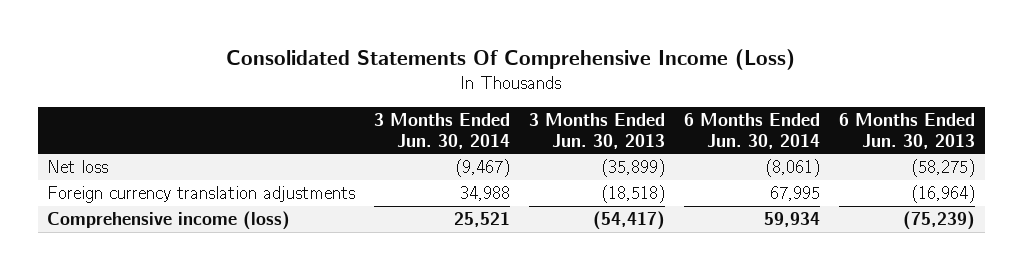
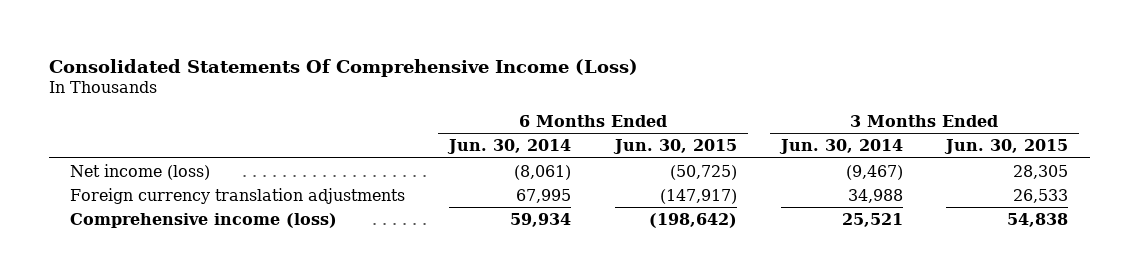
[529,113,666,149] 3 Months Ended Jun. 30, 2013 -> none
[839,113,976,149] 6 Months Ended Jun. 30, 2013 -> none
none -> [612,139,737,155] Jun. 30, 2015
none -> [944,139,1069,155] Jun. 30, 2015
[47,160,109,174] Net loss -> [70,163,211,180] Net income (loss)

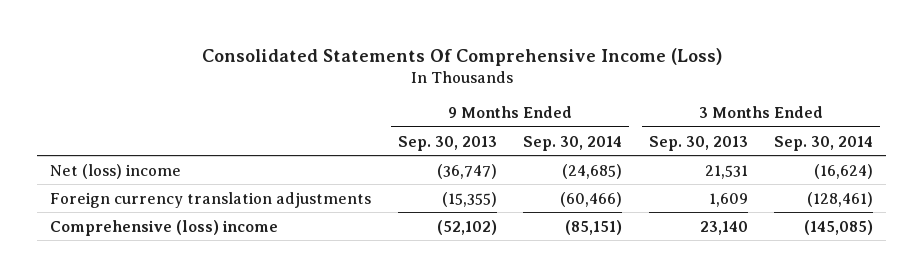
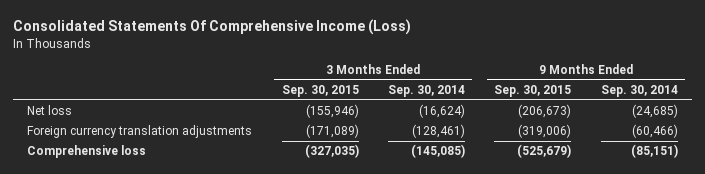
[397,135,497,151] Sep. 30, 2013 -> none
[648,135,748,151] Sep. 30, 2013 -> none
none -> [281,85,359,98] Sep. 30, 2015
none -> [494,85,572,98] Sep. 30, 2015
[50,163,182,179] Net (loss) income -> [27,105,73,116] Net loss
[50,219,279,236] Comprehensive (loss) income -> [27,145,147,159] Comprehensive loss

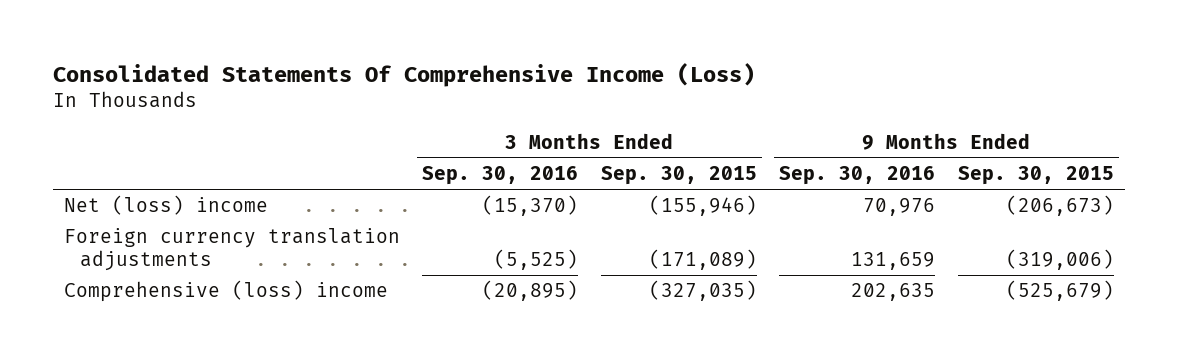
[387,85,465,98] Sep. 30, 2014 -> none
[600,85,678,98] Sep. 30, 2014 -> none
none -> [422,166,579,186] Sep. 30, 2016
none -> [779,166,936,186] Sep. 30, 2016
[27,105,73,116] Net loss -> [63,195,268,216] Net (loss) income
[27,145,147,159] Comprehensive loss -> [63,280,388,303] Comprehensive (loss) income

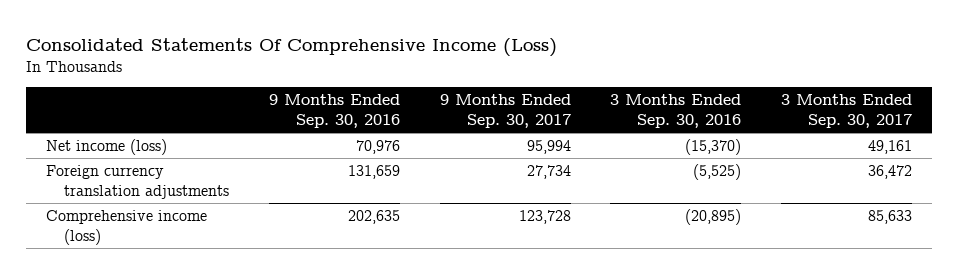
[600,166,757,186] Sep. 30, 2015 -> none
[957,166,1114,186] Sep. 30, 2015 -> none
none -> [439,94,571,129] 9 Months Ended Sep. 30, 2017
none -> [780,94,912,129] 3 Months Ended Sep. 30, 2017
[63,195,268,216] Net (loss) income -> [46,138,168,155] Net income (loss)
[63,280,388,303] Comprehensive (loss) income -> [46,209,208,245] Comprehensive income (loss)

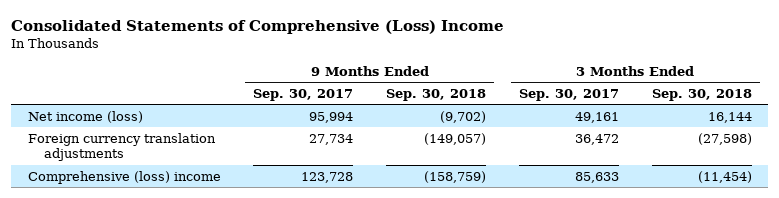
[26,37,558,57] Consolidated Statements Of Comprehensive Income (Loss) -> [11,19,505,34] Consolidated Statements of Comprehensive (Loss) Income
[269,94,401,129] 9 Months Ended Sep. 30, 2016 -> none
[610,94,742,129] 3 Months Ended Sep. 30, 2016 -> none
none -> [386,89,487,102] Sep. 30, 2018
none -> [651,89,752,102] Sep. 30, 2018
[46,209,208,245] Comprehensive income (loss) -> [27,170,221,184] Comprehensive (loss) income

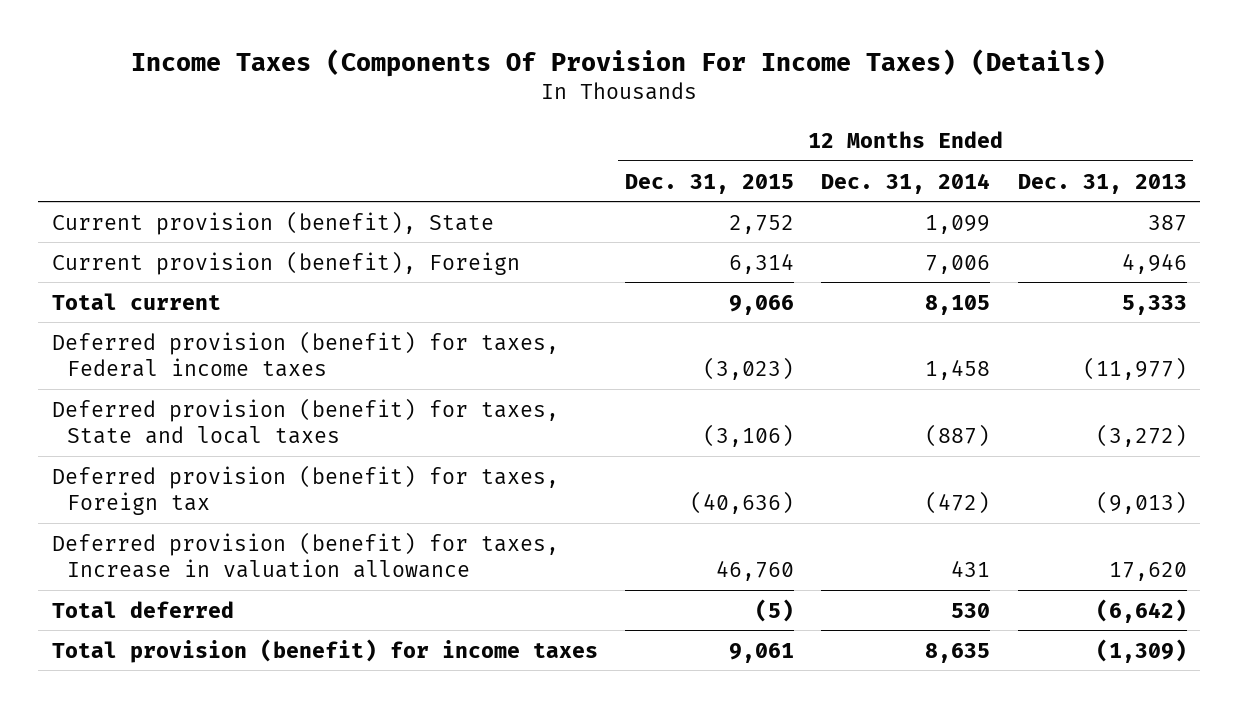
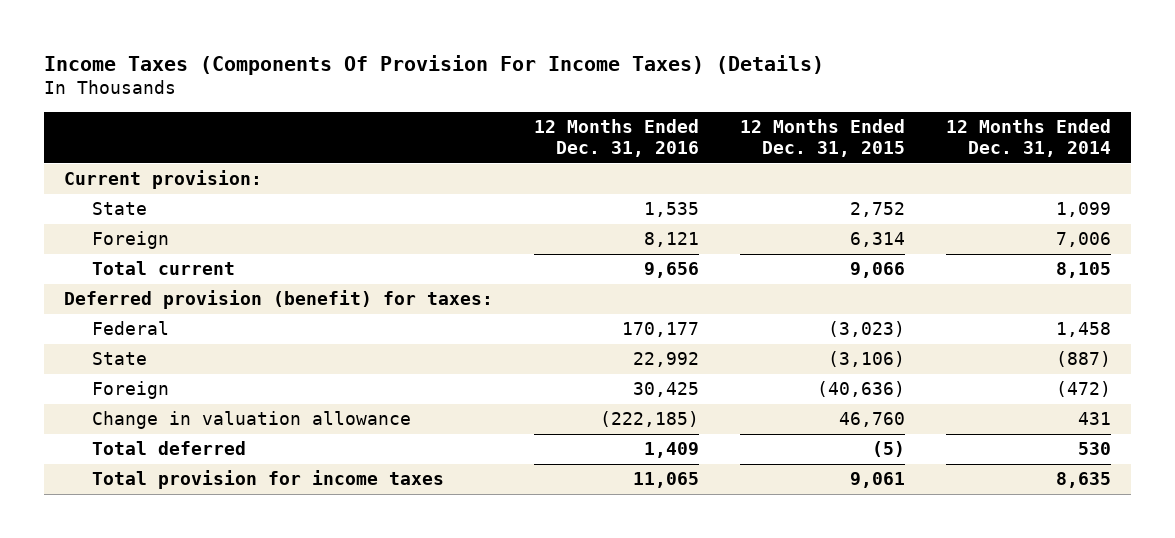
[1017,173,1187,194] Dec. 31, 2013 -> none
none -> [534,118,700,158] 12 Months Ended Dec. 31, 2016
none -> [64,170,263,190] Current provision:
[51,210,494,235] Current provision (benefit), State -> [91,202,147,216] State
[51,250,520,275] Current provision (benefit), Foreign -> [91,231,169,250] Foreign
none -> [64,290,494,310] Deferred provision (benefit) for taxes:
[51,330,559,378] Deferred provision (benefit) for taxes, Federal income taxes -> [91,321,169,336] Federal
[51,397,559,445] Deferred provision (benefit) for taxes, State and local taxes -> [91,352,147,366] State
[51,464,559,516] Deferred provision (benefit) for taxes, Foreign tax -> [91,381,169,400] Foreign
[51,531,559,579] Deferred provision (benefit) for taxes, Increase in valuation allowance -> [91,411,411,430] Change in valuation allowance
[51,638,598,663] Total provision (benefit) for income taxes -> [91,470,444,490] Total provision for income taxes

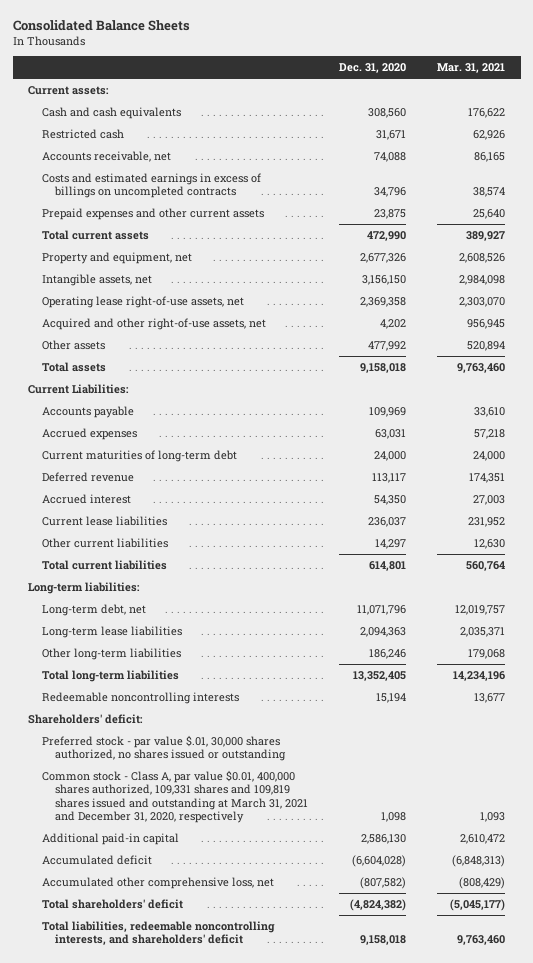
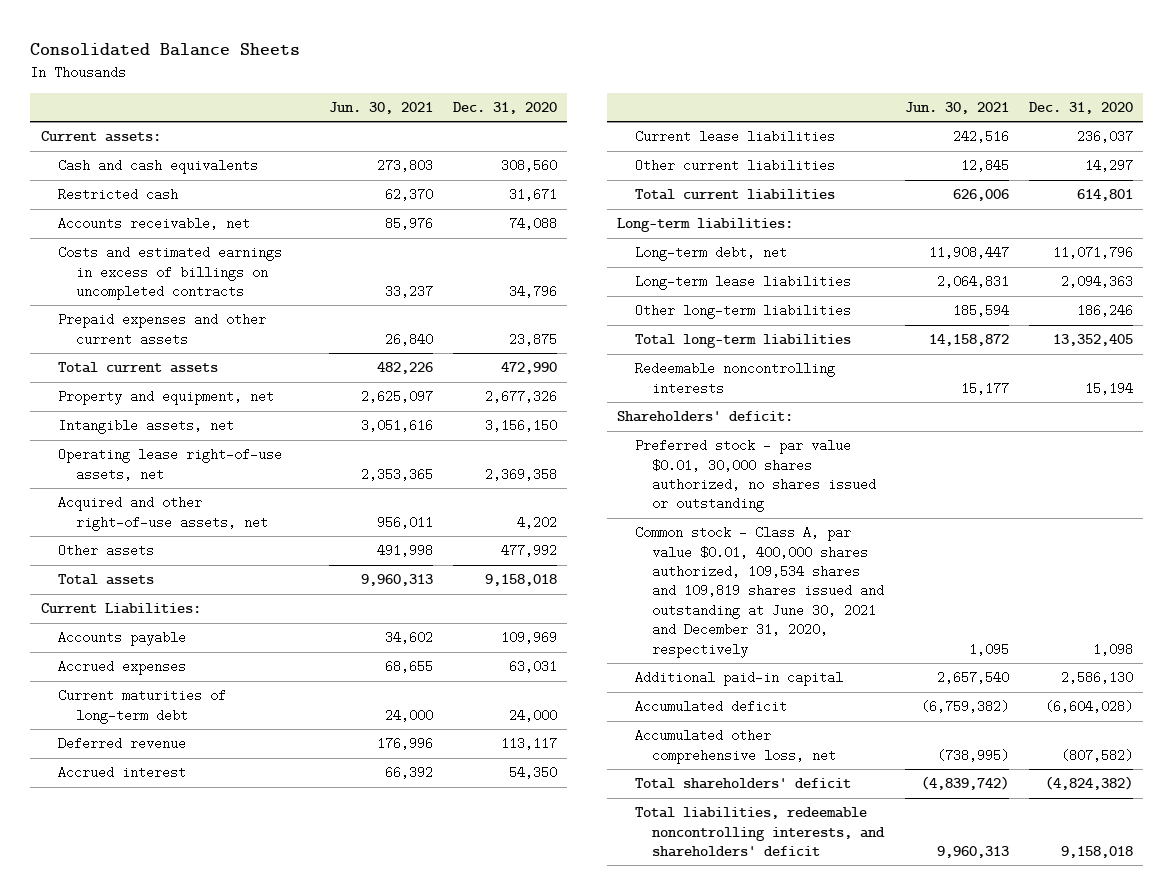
[437,63,506,74] Mar. 31, 2021 -> none
none -> [328,101,433,114] Jun. 30, 2021
[41,735,287,762] Preferred stock - par value $.01, 30,000 shares authorized, no shares issued or outstanding -> [634,439,877,513] Preferred stock - par value $0.01, 30,000 shares authorized, no shares issued or outstanding
[41,770,309,824] Common stock - Class A, par value $0.01, 400,000 shares authorized, 109,331 shares and 109,819 shares issued and outstanding at March 31, 2021 and December 31, 2020, respectively -> [634,526,885,658] Common stock - Class A, par value $0.01, 400,000 shares authorized, 109,534 shares and 109,819 shares issued and outstanding at June 30, 2021 and December 31, 2020, respectively

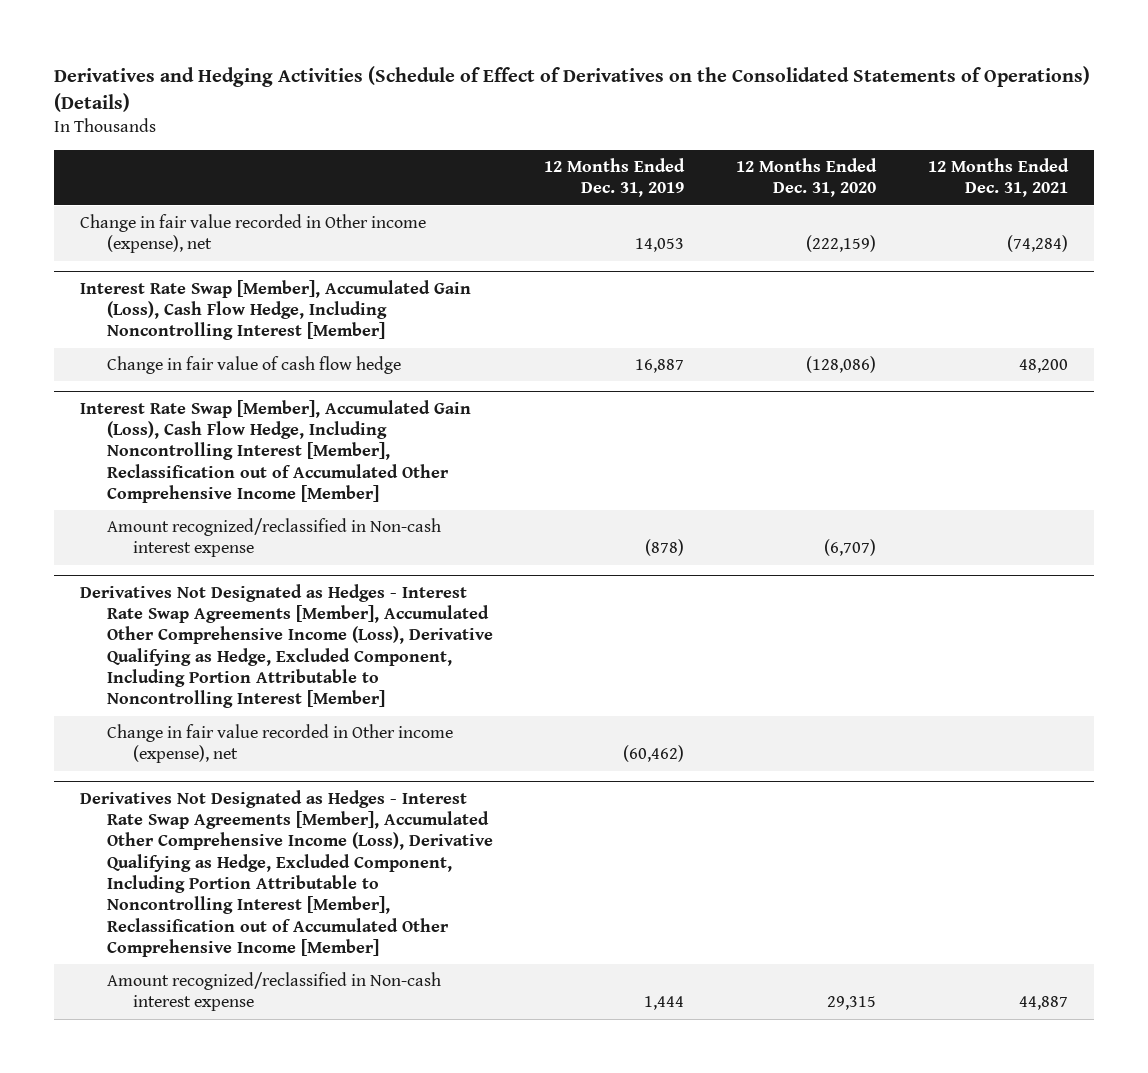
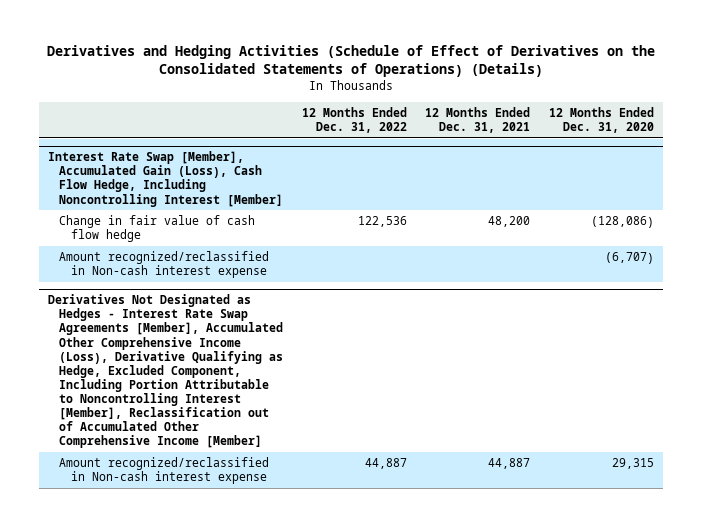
[544,157,686,198] 12 Months Ended Dec. 31, 2019 -> none
none -> [301,106,407,133] 12 Months Ended Dec. 31, 2022
[80,214,427,254] Change in fair value recorded in Other income (expense), net -> none
[80,399,472,504] Interest Rate Swap [Member], Accumulated Gain (Loss), Cash Flow Hedge, Including Noncontrolling Interest [Member], Reclassification out of Accumulated Other Comprehensive Income [Member] -> none
[80,583,493,709] Derivatives Not Designated as Hedges - Interest Rate Swap Agreements [Member], Accumulated Other Comprehensive Income (Loss), Derivative Qualifying as Hedge, Excluded Component, Including Portion Attributable to Noncontrolling Interest [Member] -> none
[106,724,453,764] Change in fair value recorded in Other income (expense), net -> none

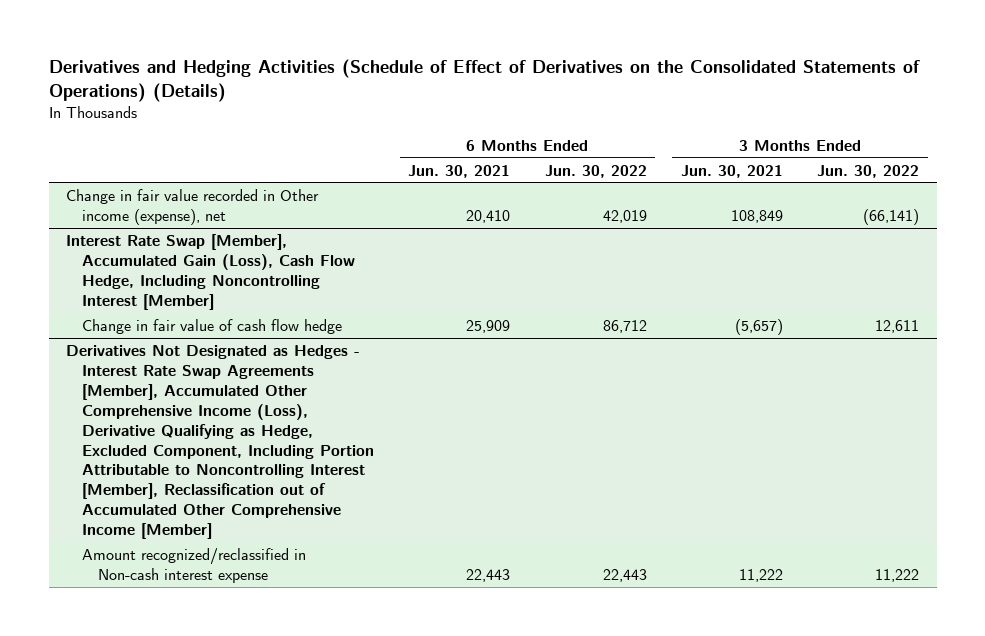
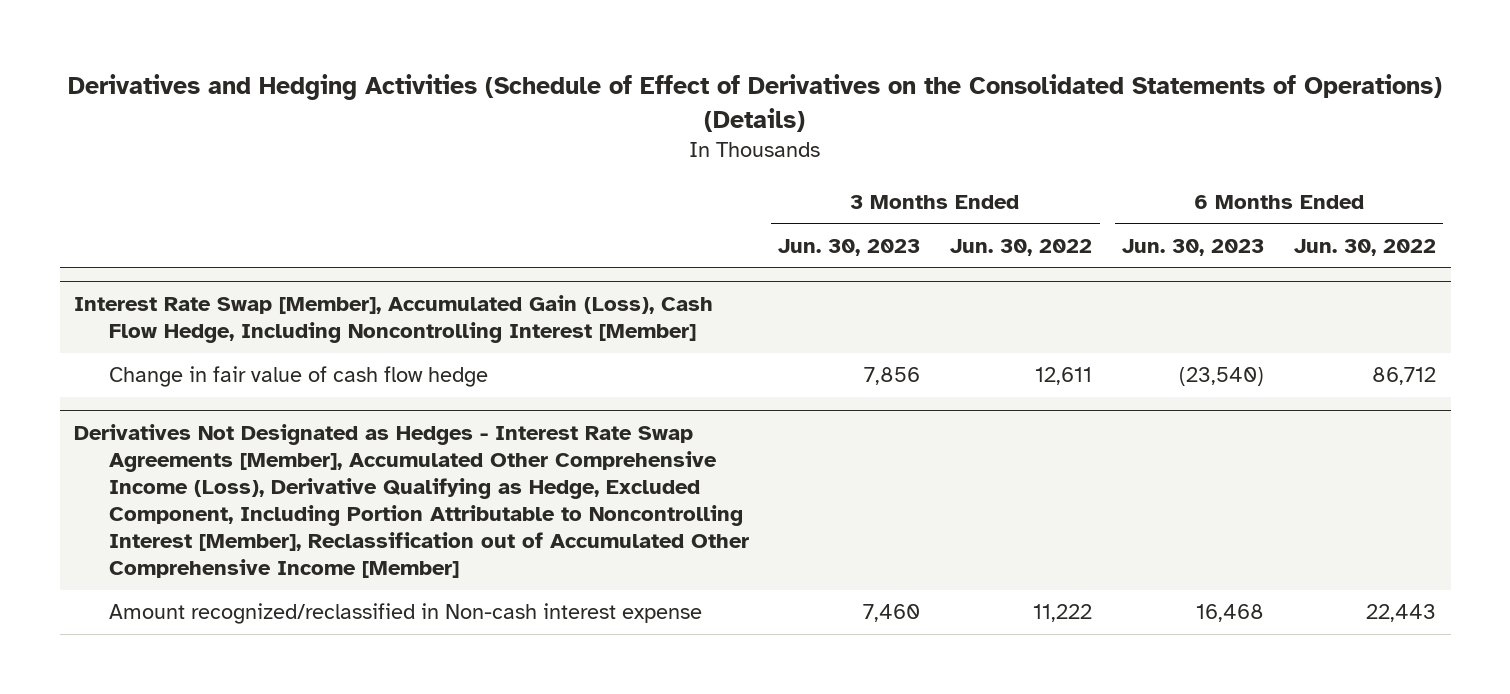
[408,164,511,178] Jun. 30, 2021 -> none
[681,164,784,178] Jun. 30, 2021 -> none
none -> [778,238,921,256] Jun. 30, 2023
none -> [1122,238,1265,256] Jun. 30, 2023
[65,188,319,225] Change in fair value recorded in Other income (expense), net -> none

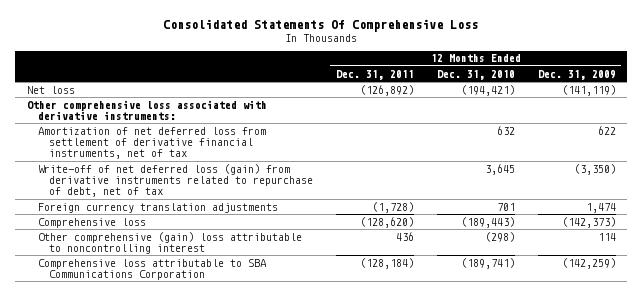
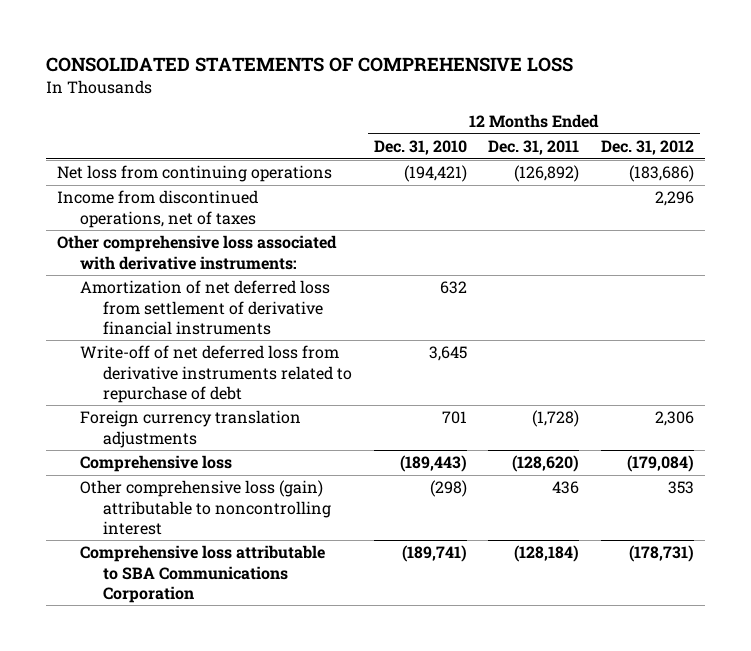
[163,19,479,33] Consolidated Statements Of Comprehensive Loss -> [45,56,573,72] CONSOLIDATED STATEMENTS OF COMPREHENSIVE LOSS
[537,69,616,80] Dec. 31, 2009 -> none
none -> [601,140,695,156] Dec. 31, 2012
[26,85,75,94] Net loss -> [56,165,332,183] Net loss from continuing operations
none -> [56,190,258,228] Income from discontinued operations, net of taxes
[37,126,266,160] Amortization of net deferred loss from settlement of derivative financial instruments, net of tax -> [79,280,330,335] Amortization of net deferred loss from settlement of derivative financial instruments
[37,163,313,198] Write-off of net deferred loss (gain) from derivative instruments related to repurchase of debt, net of tax -> [79,345,352,403] Write-off of net deferred loss from derivative instruments related to repurchase of debt
[37,231,302,254] Other comprehensive (gain) loss attributable to noncontrolling interest -> [79,480,331,535] Other comprehensive loss (gain) attributable to noncontrolling interest

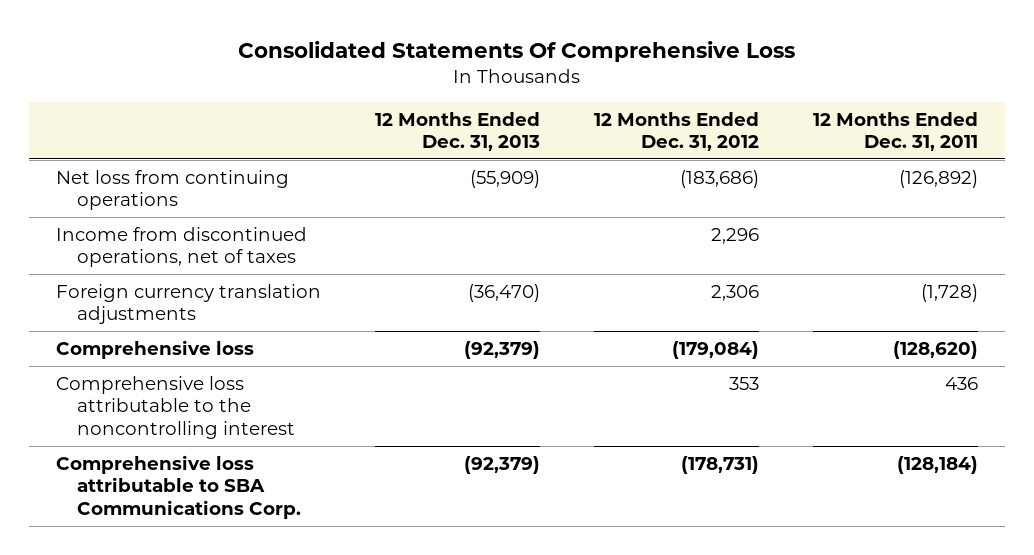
[45,56,573,72] CONSOLIDATED STATEMENTS OF COMPREHENSIVE LOSS -> [238,40,796,62] Consolidated Statements Of Comprehensive Loss
[373,140,467,156] Dec. 31, 2010 -> none
none -> [375,111,541,152] 12 Months Ended Dec. 31, 2013
[56,235,337,270] Other comprehensive loss associated with derivative instruments: -> none
[79,280,330,335] Amortization of net deferred loss from settlement of derivative financial instruments -> none
[79,345,352,403] Write-off of net deferred loss from derivative instruments related to repurchase of debt -> none
[79,480,331,535] Other comprehensive loss (gain) attributable to noncontrolling interest -> [56,375,295,439] Comprehensive loss attributable to the noncontrolling interest
[79,545,325,603] Comprehensive loss attributable to SBA Communications Corporation -> [56,454,301,519] Comprehensive loss attributable to SBA Communications Corp.

